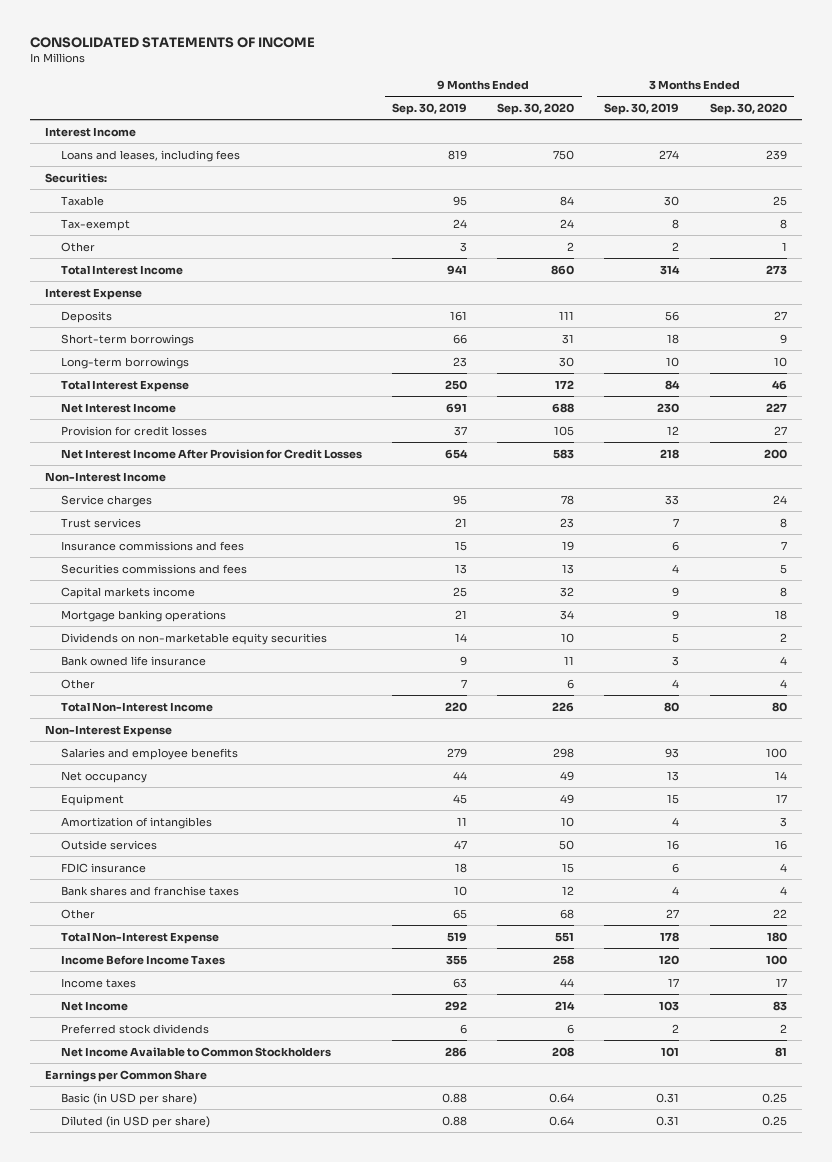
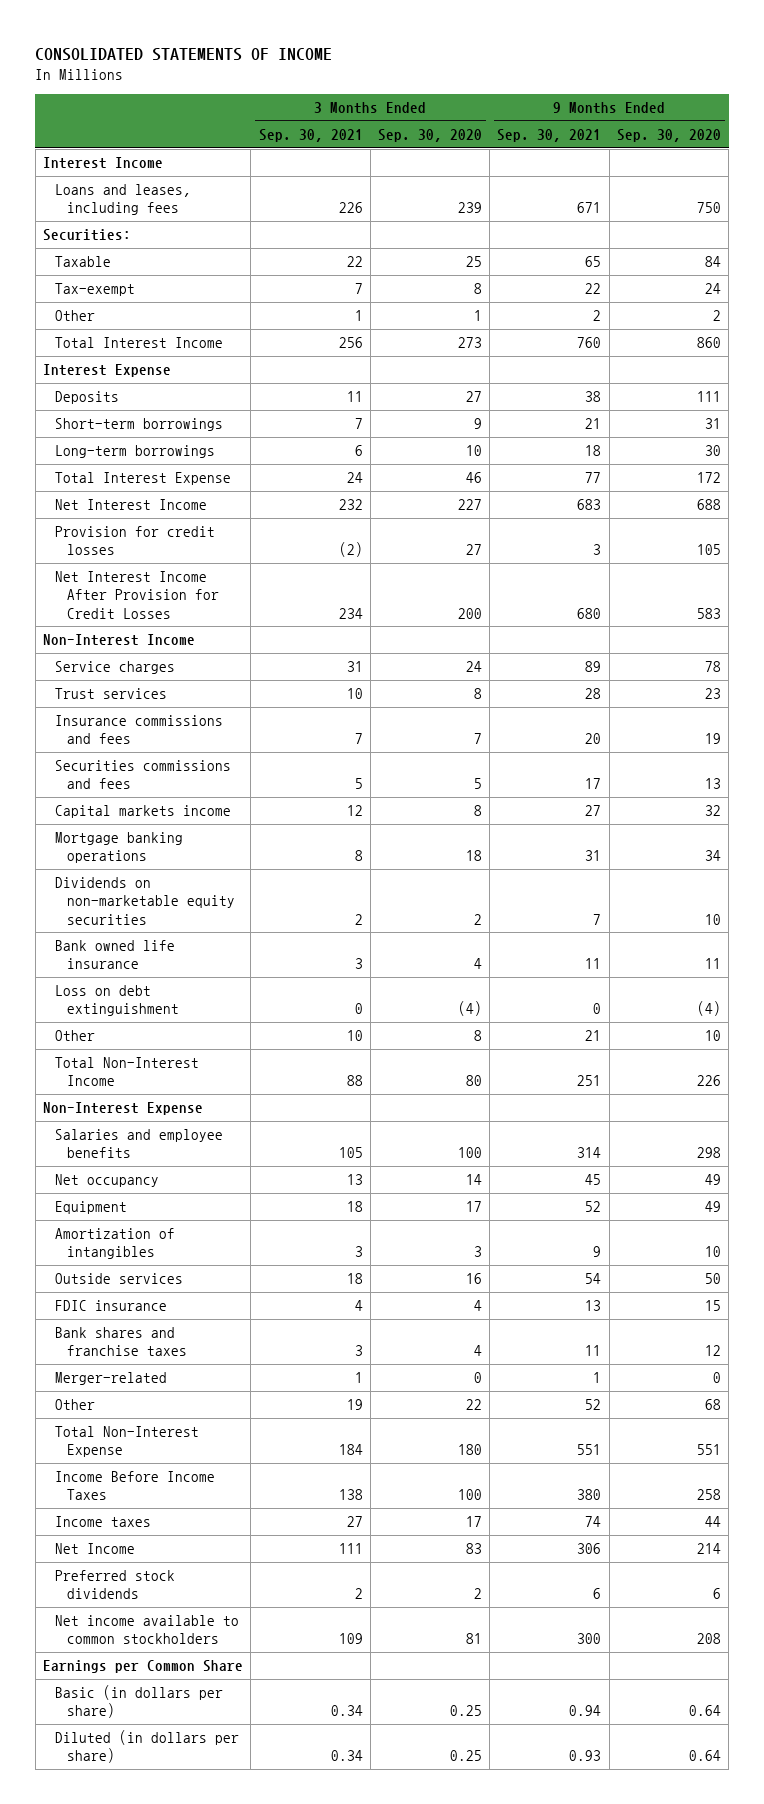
[392,102,468,115] Sep. 30, 2019 -> none
[604,102,680,115] Sep. 30, 2019 -> none
none -> [258,129,363,143] Sep. 30, 2021
none -> [497,129,602,143] Sep. 30, 2021
none -> [55,985,180,1017] Loss on debt extinguishment
[567,678,575,689] 6 -> [704,1030,721,1042] 10
[779,678,787,688] 4 -> [474,1030,483,1042] 8
none -> [55,1372,168,1386] Merger-related
[60,1046,331,1057] Net Income Available to Common Stockholders -> [55,1615,240,1645] Net income available to common stockholders
[60,1092,197,1105] Basic (in USD per share) -> [55,1685,224,1719] Basic (in dollars per share)
[60,1115,210,1128] Diluted (in USD per share) -> [55,1730,240,1764] Diluted (in dollars per share)

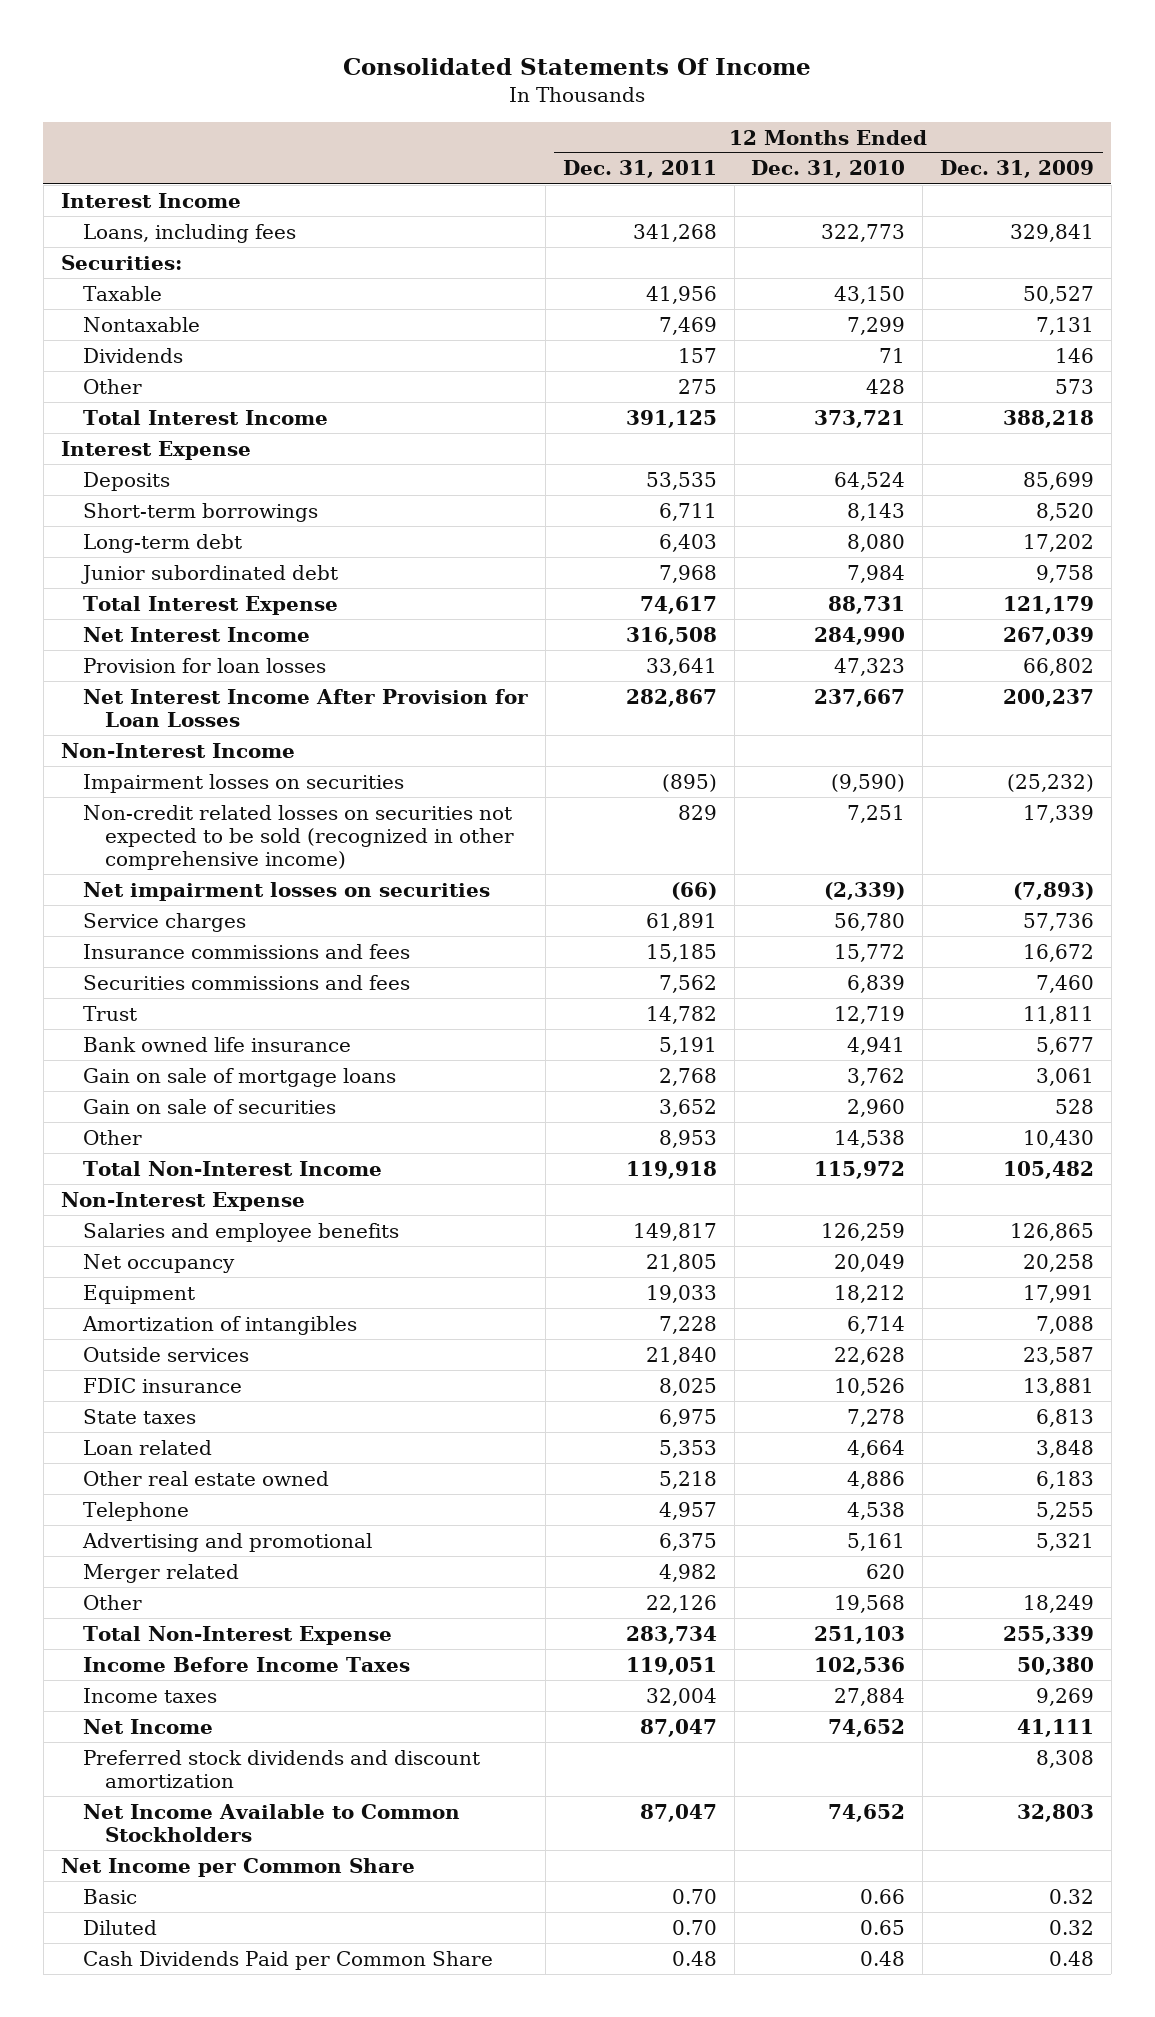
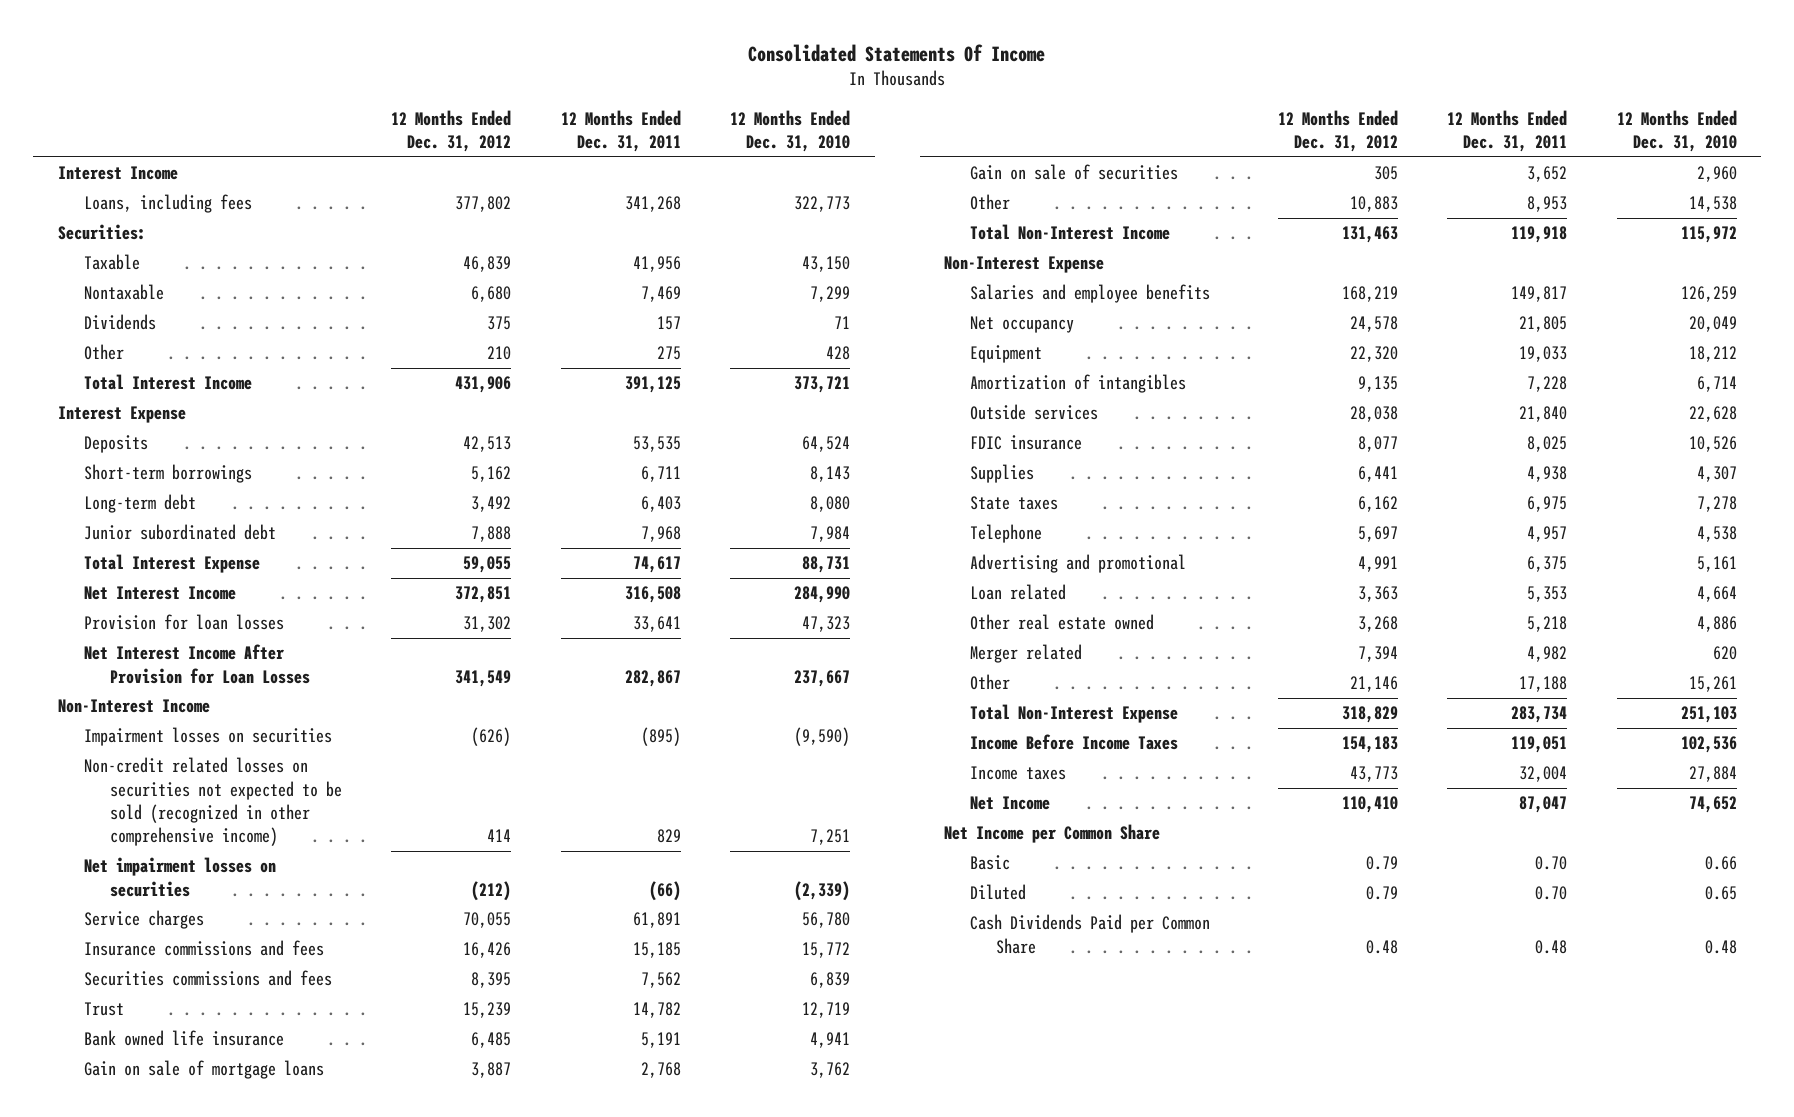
[940,160,1095,179] Dec. 31, 2009 -> none
none -> [391,109,512,152] 12 Months Ended Dec. 31, 2012
none -> [970,464,1035,484] Supplies
[82,1439,212,1455] Loan related -> [970,584,1067,601] Loan related
[82,1470,329,1486] Other real estate owned -> [970,614,1155,631] Other real estate owned
[645,1594,717,1613] 22,126 -> [1519,676,1568,693] 17,188
[834,1594,906,1613] 19,568 -> [1688,676,1737,693] 15,261
[82,1749,480,1789] Preferred stock dividends and discount amortization -> none
[82,1803,460,1843] Net Income Available to Common Stockholders -> none

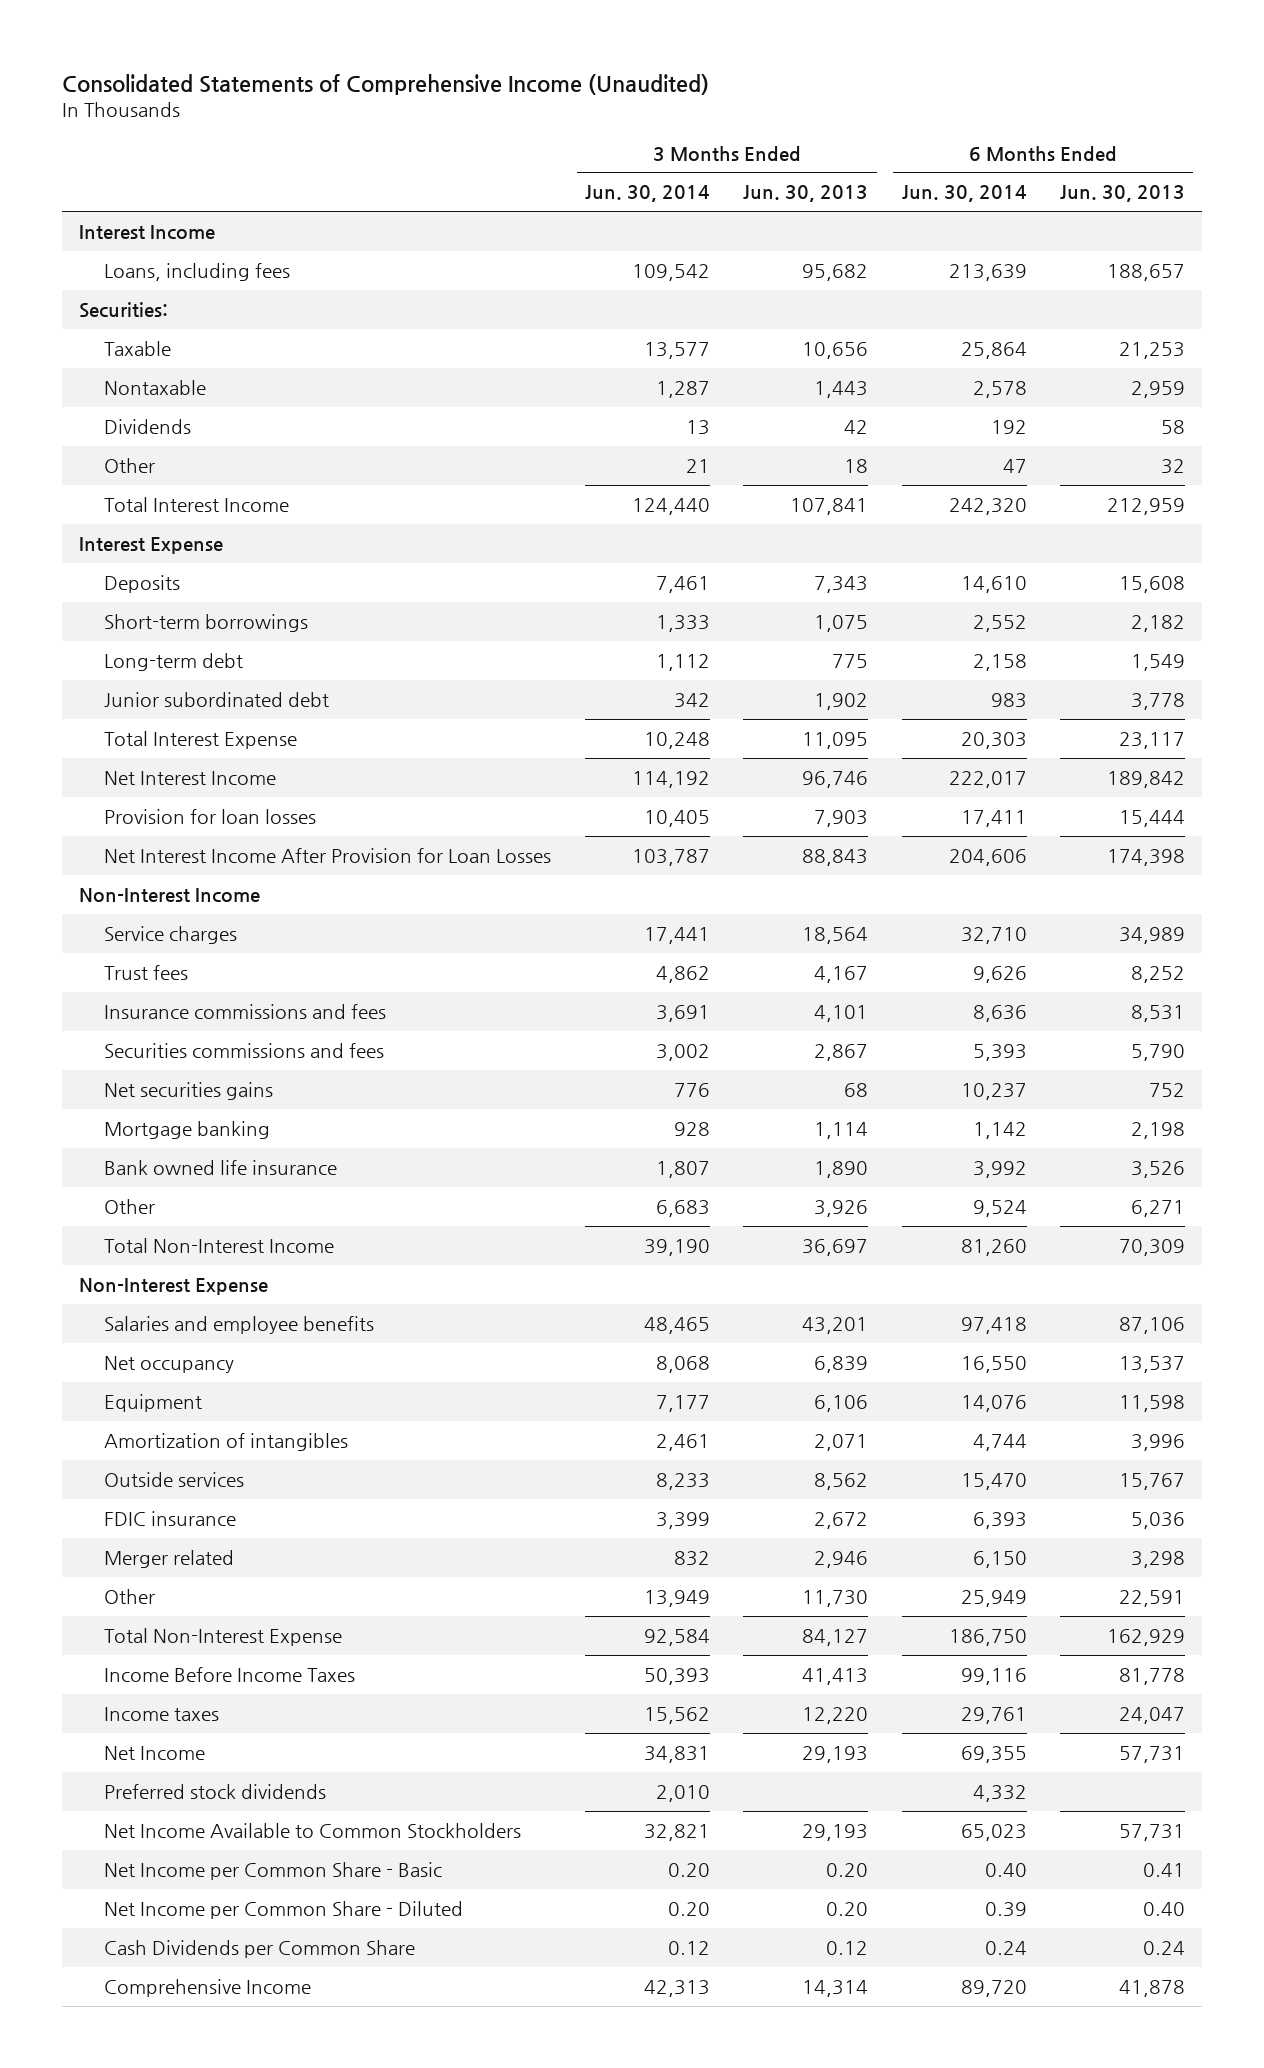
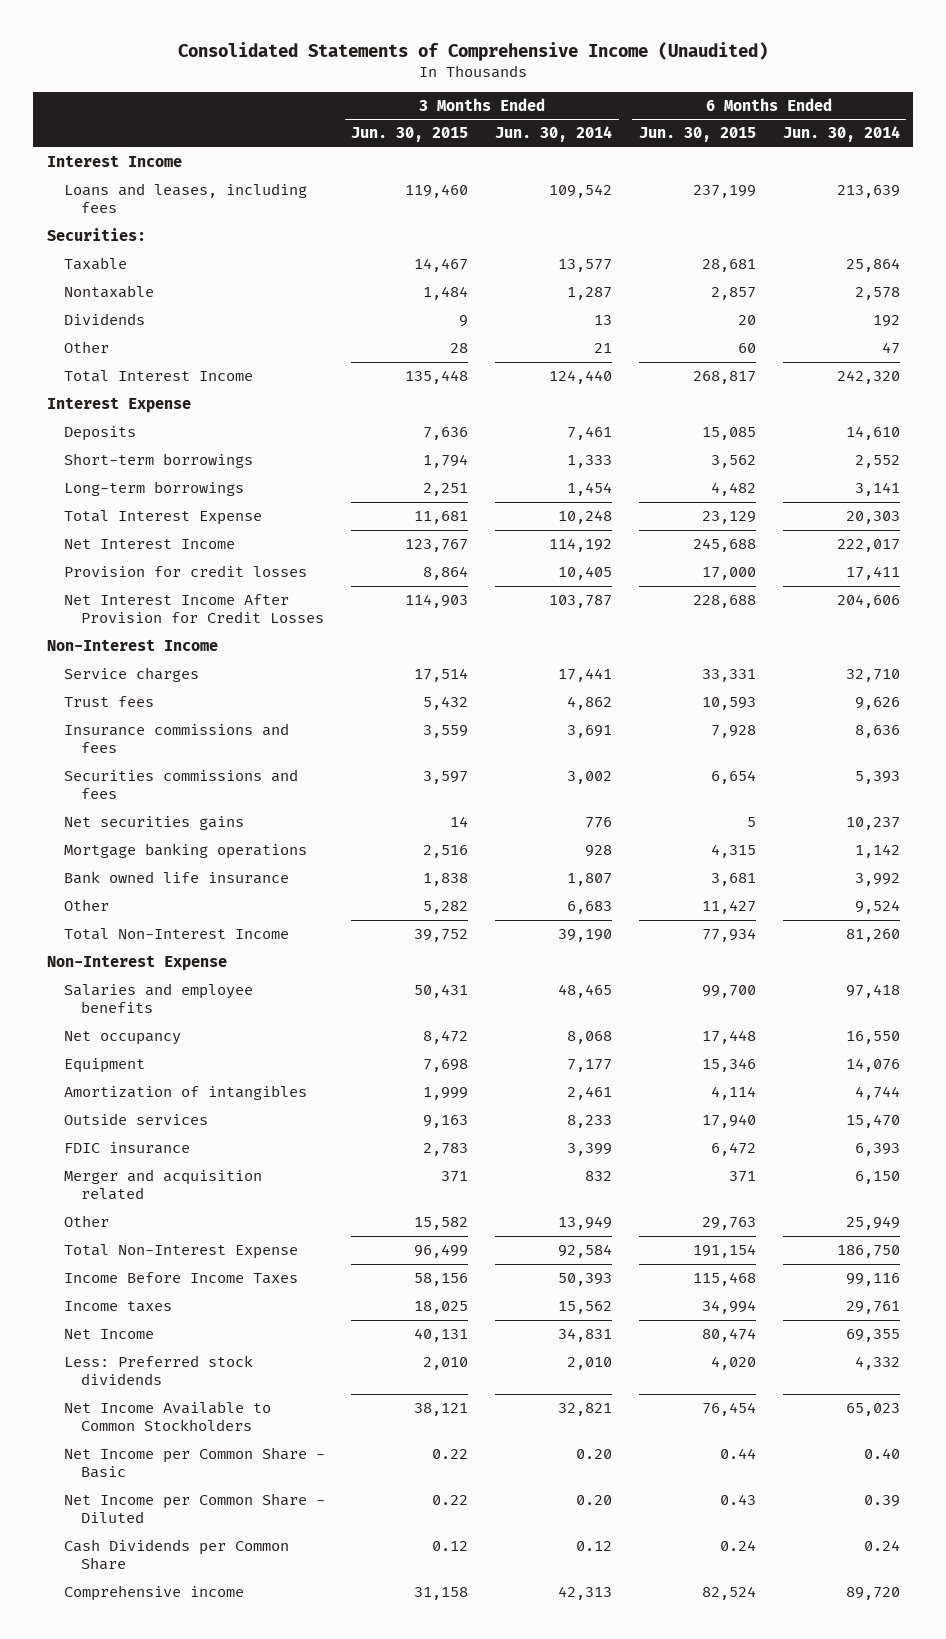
[743,185,869,203] Jun. 30, 2013 -> none
[1060,185,1186,203] Jun. 30, 2013 -> none
none -> [351,127,469,143] Jun. 30, 2015
none -> [638,127,756,143] Jun. 30, 2015
[104,262,291,281] Loans, including fees -> [63,183,307,214] Loans and leases, including fees
[104,691,330,707] Junior subordinated debt -> none
[104,652,244,671] Long-term debt -> [63,481,244,497] Long-term borrowings
[655,653,710,671] 1,112 -> [567,482,613,497] 1,454
[972,653,1027,671] 2,158 -> [854,482,900,497] 3,141
[104,808,317,824] Provision for loan losses -> [63,565,307,578] Provision for credit losses
[104,847,552,863] Net Interest Income After Provision for Loan Losses -> [63,594,324,624] Net Interest Income After Provision for Credit Losses
[104,1120,271,1139] Mortgage banking -> [63,843,307,860] Mortgage banking operations
[104,1549,235,1568] Merger related -> [63,1169,262,1201] Merger and acquisition related
[104,1783,327,1799] Preferred stock dividends -> [63,1355,253,1386] Less: Preferred stock dividends
[104,1978,312,1997] Comprehensive Income -> [63,1585,244,1602] Comprehensive income

